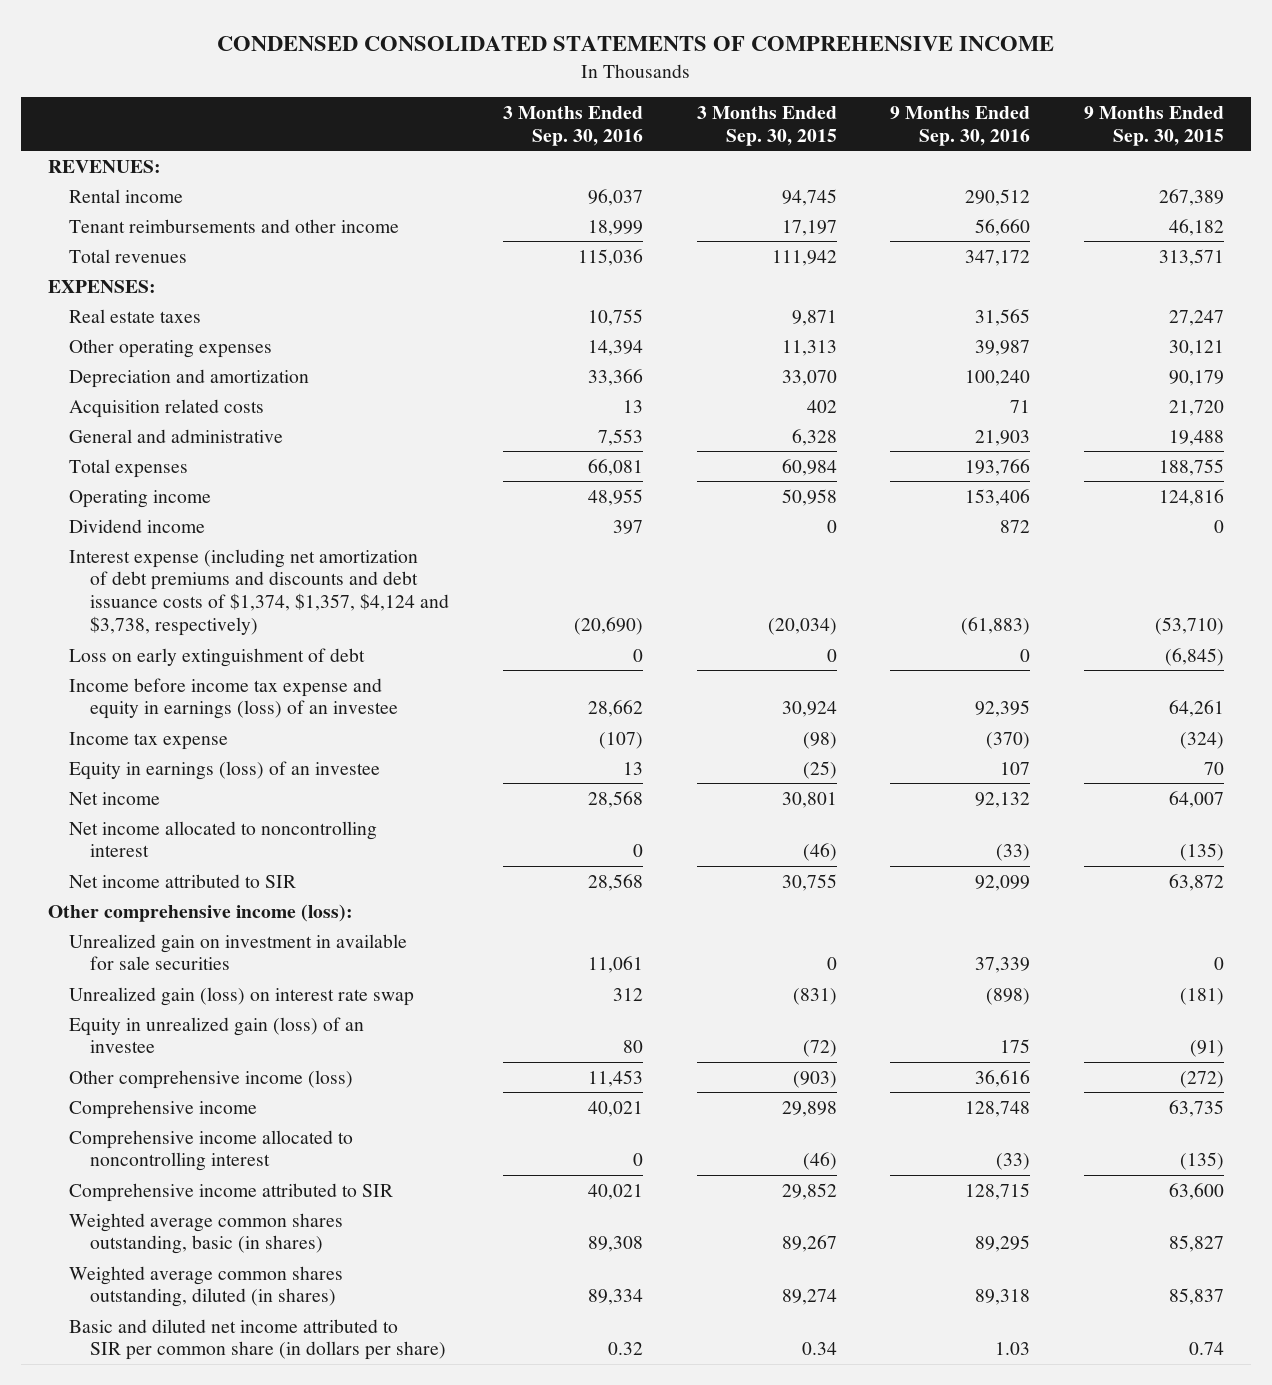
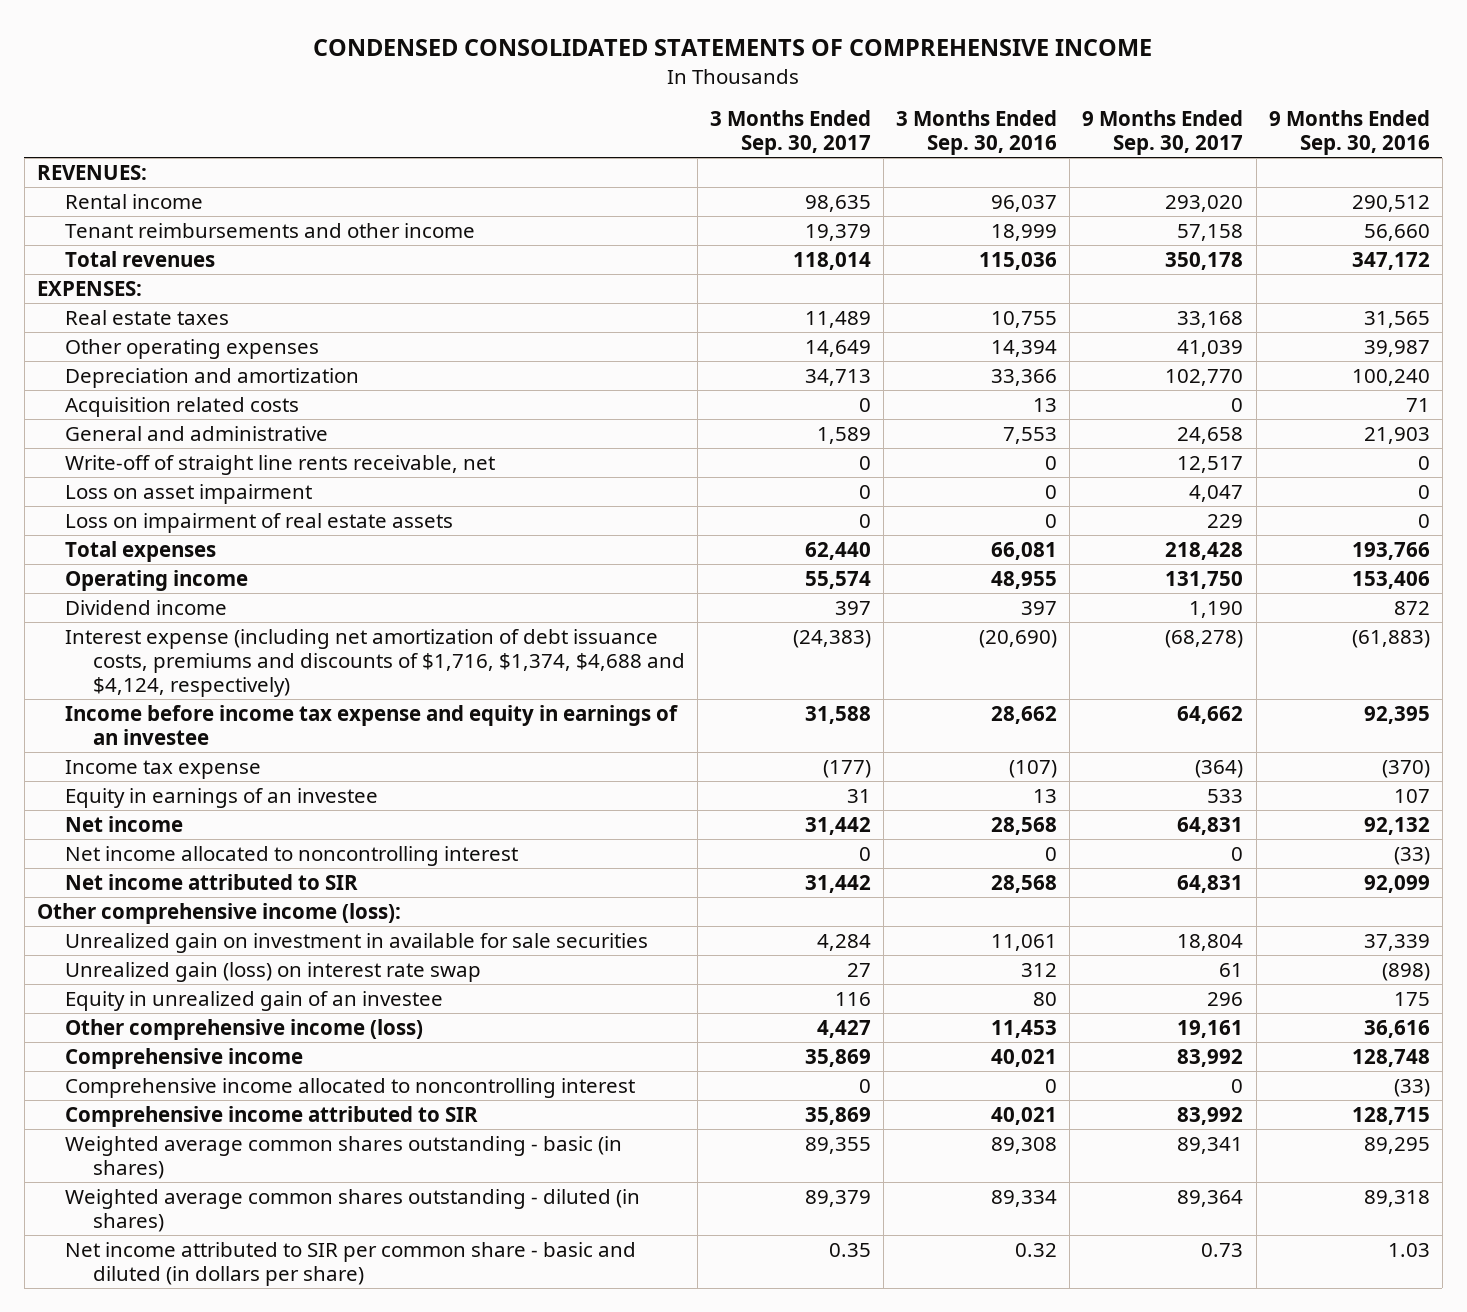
[696,105,837,146] 3 Months Ended Sep. 30, 2015 -> none
[1084,105,1225,146] 9 Months Ended Sep. 30, 2015 -> none
none -> [709,109,871,155] 3 Months Ended Sep. 30, 2017
none -> [1082,109,1244,155] 9 Months Ended Sep. 30, 2017
none -> [64,454,495,475] Write-off of straight line rents receivable, net
none -> [64,483,312,504] Loss on asset impairment
none -> [64,512,453,533] Loss on impairment of real estate assets
[69,647,366,667] Loss on early extinguishment of debt -> none
[69,548,449,636] Interest expense (including net amortization of debt premiums and discounts and debt issuance costs of $1,374, $1,357, $4,124 and $3,738, respectively) -> [64,628,685,698] Interest expense (including net amortization of debt issuance costs, premiums and discounts of $1,716, $1,374, $4,688 and $4,124, respectively)
[69,677,398,720] Income before income tax expense and equity in earnings (loss) of an investee -> [64,704,678,746] Income before income tax expense and equity in earnings of an investee
[69,760,381,780] Equity in earnings (loss) of an investee -> [64,787,378,808] Equity in earnings of an investee
[69,1016,365,1054] Equity in unrealized gain (loss) of an investee -> [64,990,443,1011] Equity in unrealized gain of an investee
[69,1212,344,1255] Weighted average common shares outstanding, basic (in shares) -> [64,1135,622,1180] Weighted average common shares outstanding - basic (in shares)
[69,1265,344,1308] Weighted average common shares outstanding, diluted (in shares) -> [64,1188,640,1233] Weighted average common shares outstanding - diluted (in shares)
[69,1318,446,1361] Basic and diluted net income attributed to SIR per common share (in dollars per share) -> [64,1241,636,1287] Net income attributed to SIR per common share - basic and diluted (in dollars per share)

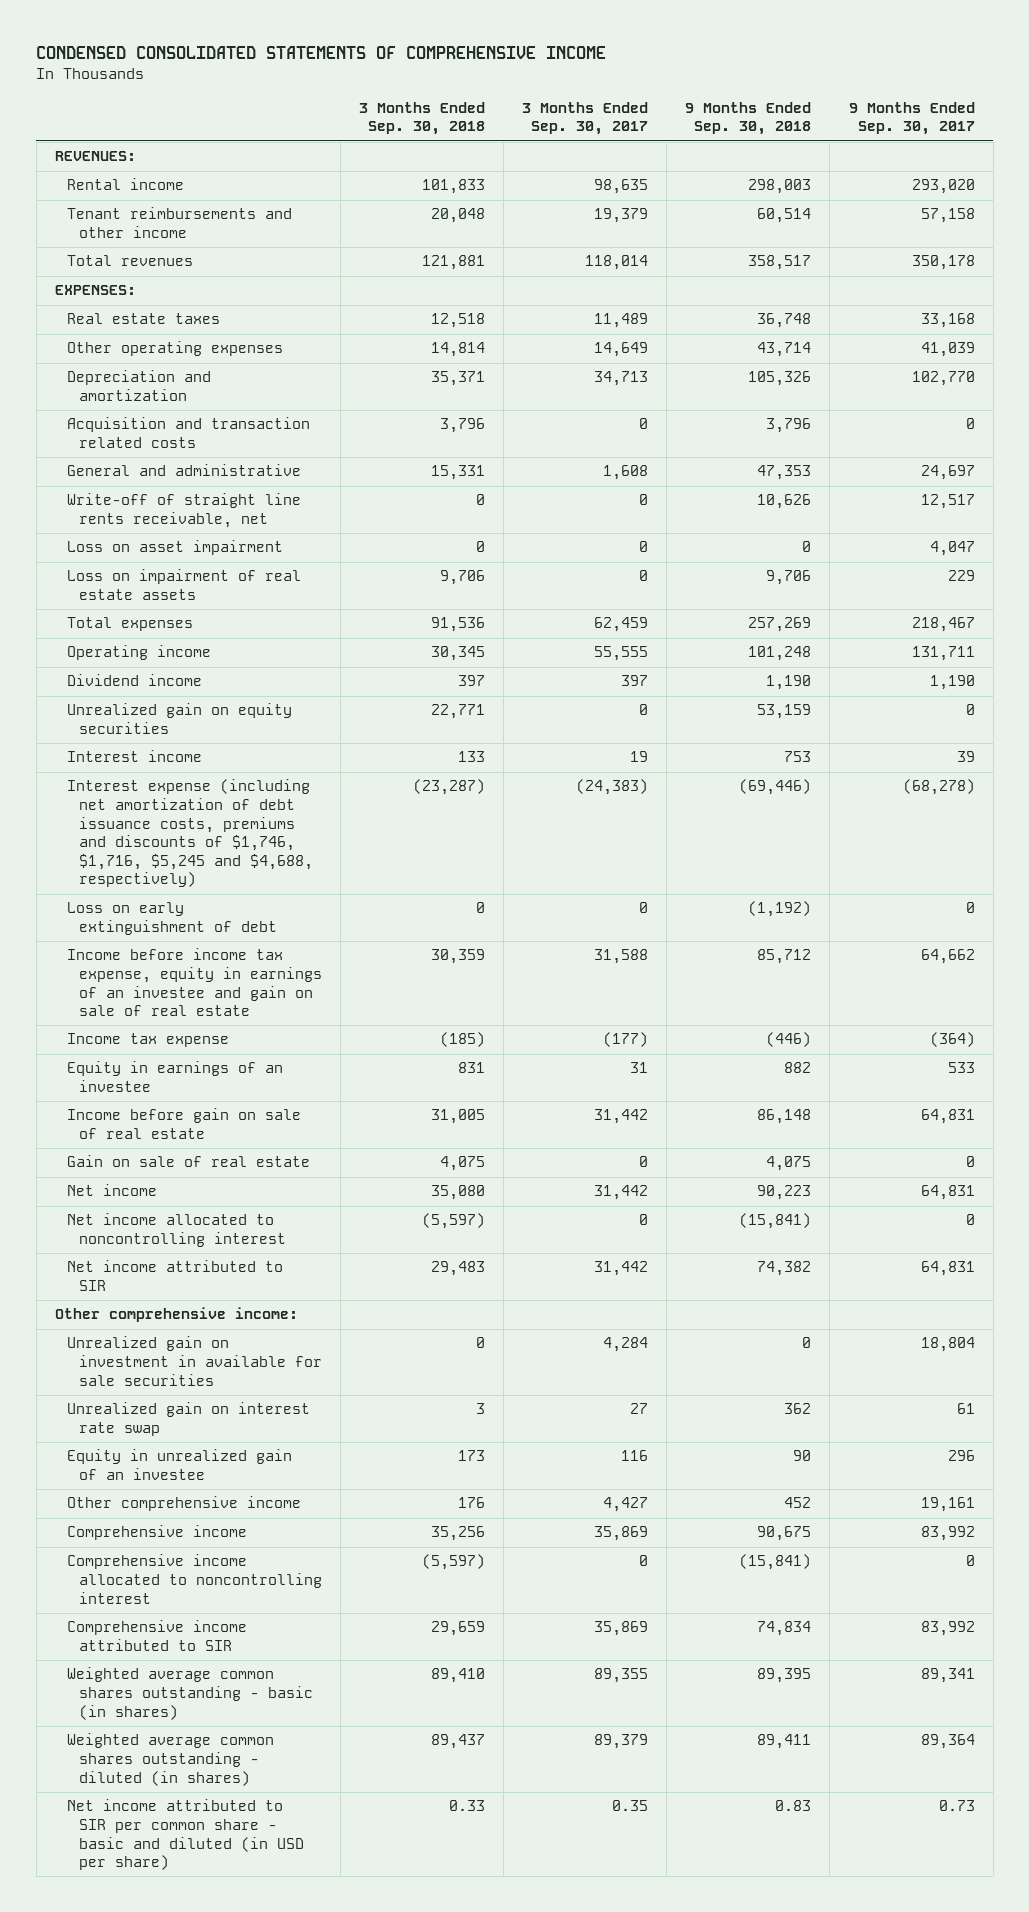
[896,109,1058,155] 3 Months Ended Sep. 30, 2016 -> none
[1268,109,1430,155] 9 Months Ended Sep. 30, 2016 -> none
none -> [359,101,486,136] 3 Months Ended Sep. 30, 2018
none -> [685,101,812,136] 9 Months Ended Sep. 30, 2018
[64,396,299,417] Acquisition related costs -> [66,417,310,449] Acquisition and transaction related costs
[816,426,871,444] 1,589 -> [603,465,649,481] 1,608
[1177,426,1244,444] 24,658 -> [920,465,975,481] 24,697
[804,541,871,560] 62,440 -> [594,617,649,633] 62,459
[1165,541,1244,560] 218,428 -> [911,617,975,633] 218,467
[804,570,871,589] 55,574 -> [594,646,649,662] 55,555
[1165,570,1244,589] 131,750 -> [911,646,975,662] 131,711
none -> [66,703,292,735] Unrealized gain on equity securities
none -> [66,750,202,763] Interest income
[64,628,685,698] Interest expense (including net amortization of debt issuance costs, premiums and discounts of $1,716, $1,374, $4,688 and $4,124, respectively) -> [66,779,314,888] Interest expense (including net amortization of debt issuance costs, premiums and discounts of $1,746, $1,716, $5,245 and $4,688, respectively)
none -> [66,902,278,936] Loss on early extinguishment of debt
[64,704,678,746] Income before income tax expense and equity in earnings of an investee -> [66,948,323,1017] Income before income tax expense, equity in earnings of an investee and gain on sale of real estate
none -> [66,1108,301,1140] Income before gain on sale of real estate
none -> [66,1155,310,1168] Gain on sale of real estate
[37,902,402,924] Other comprehensive income (loss): -> [54,1307,298,1323] Other comprehensive income:
[64,961,481,982] Unrealized gain (loss) on interest rate swap -> [66,1402,310,1437] Unrealized gain on interest rate swap
[64,1018,423,1040] Other comprehensive income (loss) -> [66,1496,301,1512] Other comprehensive income
[64,1241,636,1287] Net income attributed to SIR per common share - basic and diluted (in dollars per share) -> [66,1799,305,1871] Net income attributed to SIR per common share - basic and diluted (in USD per share)

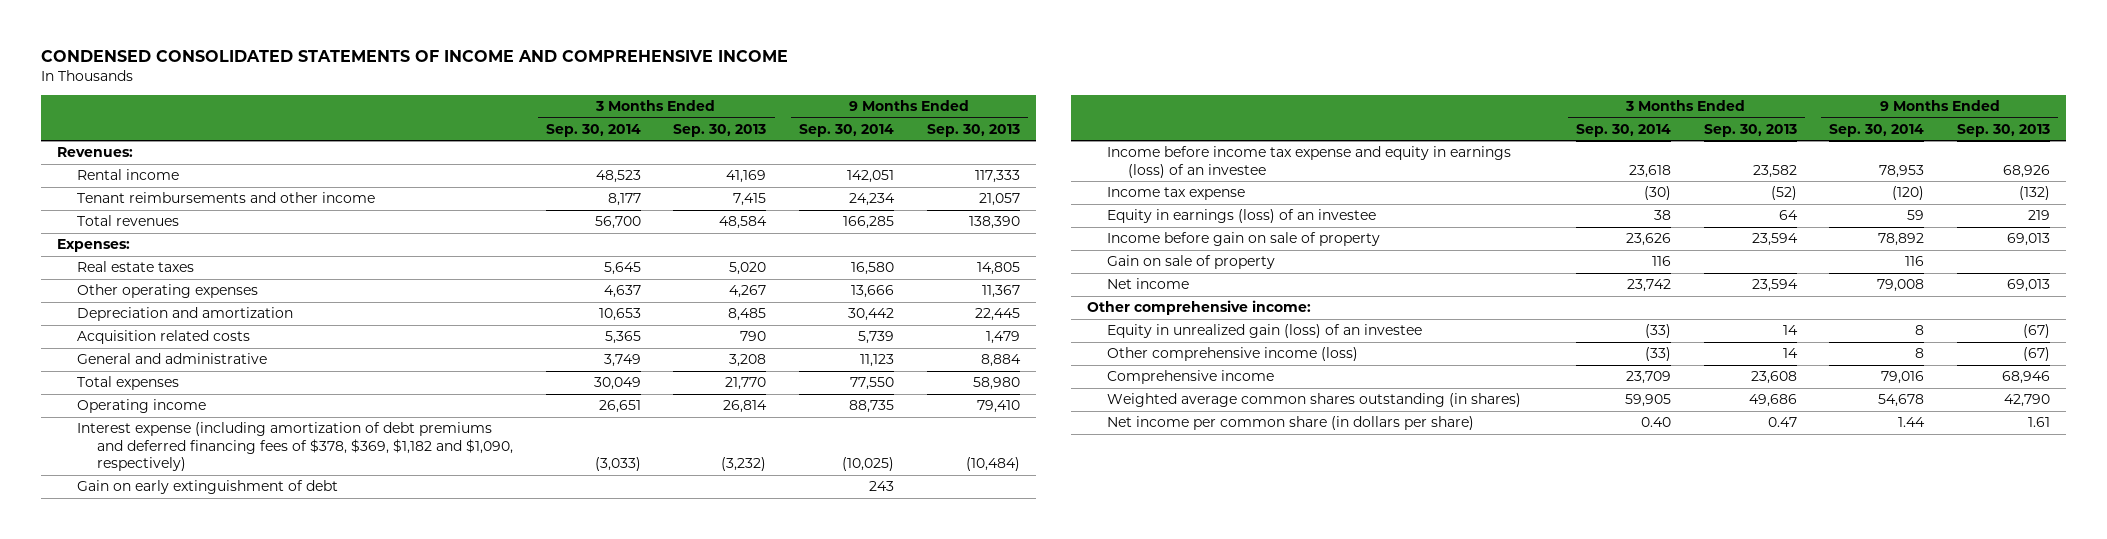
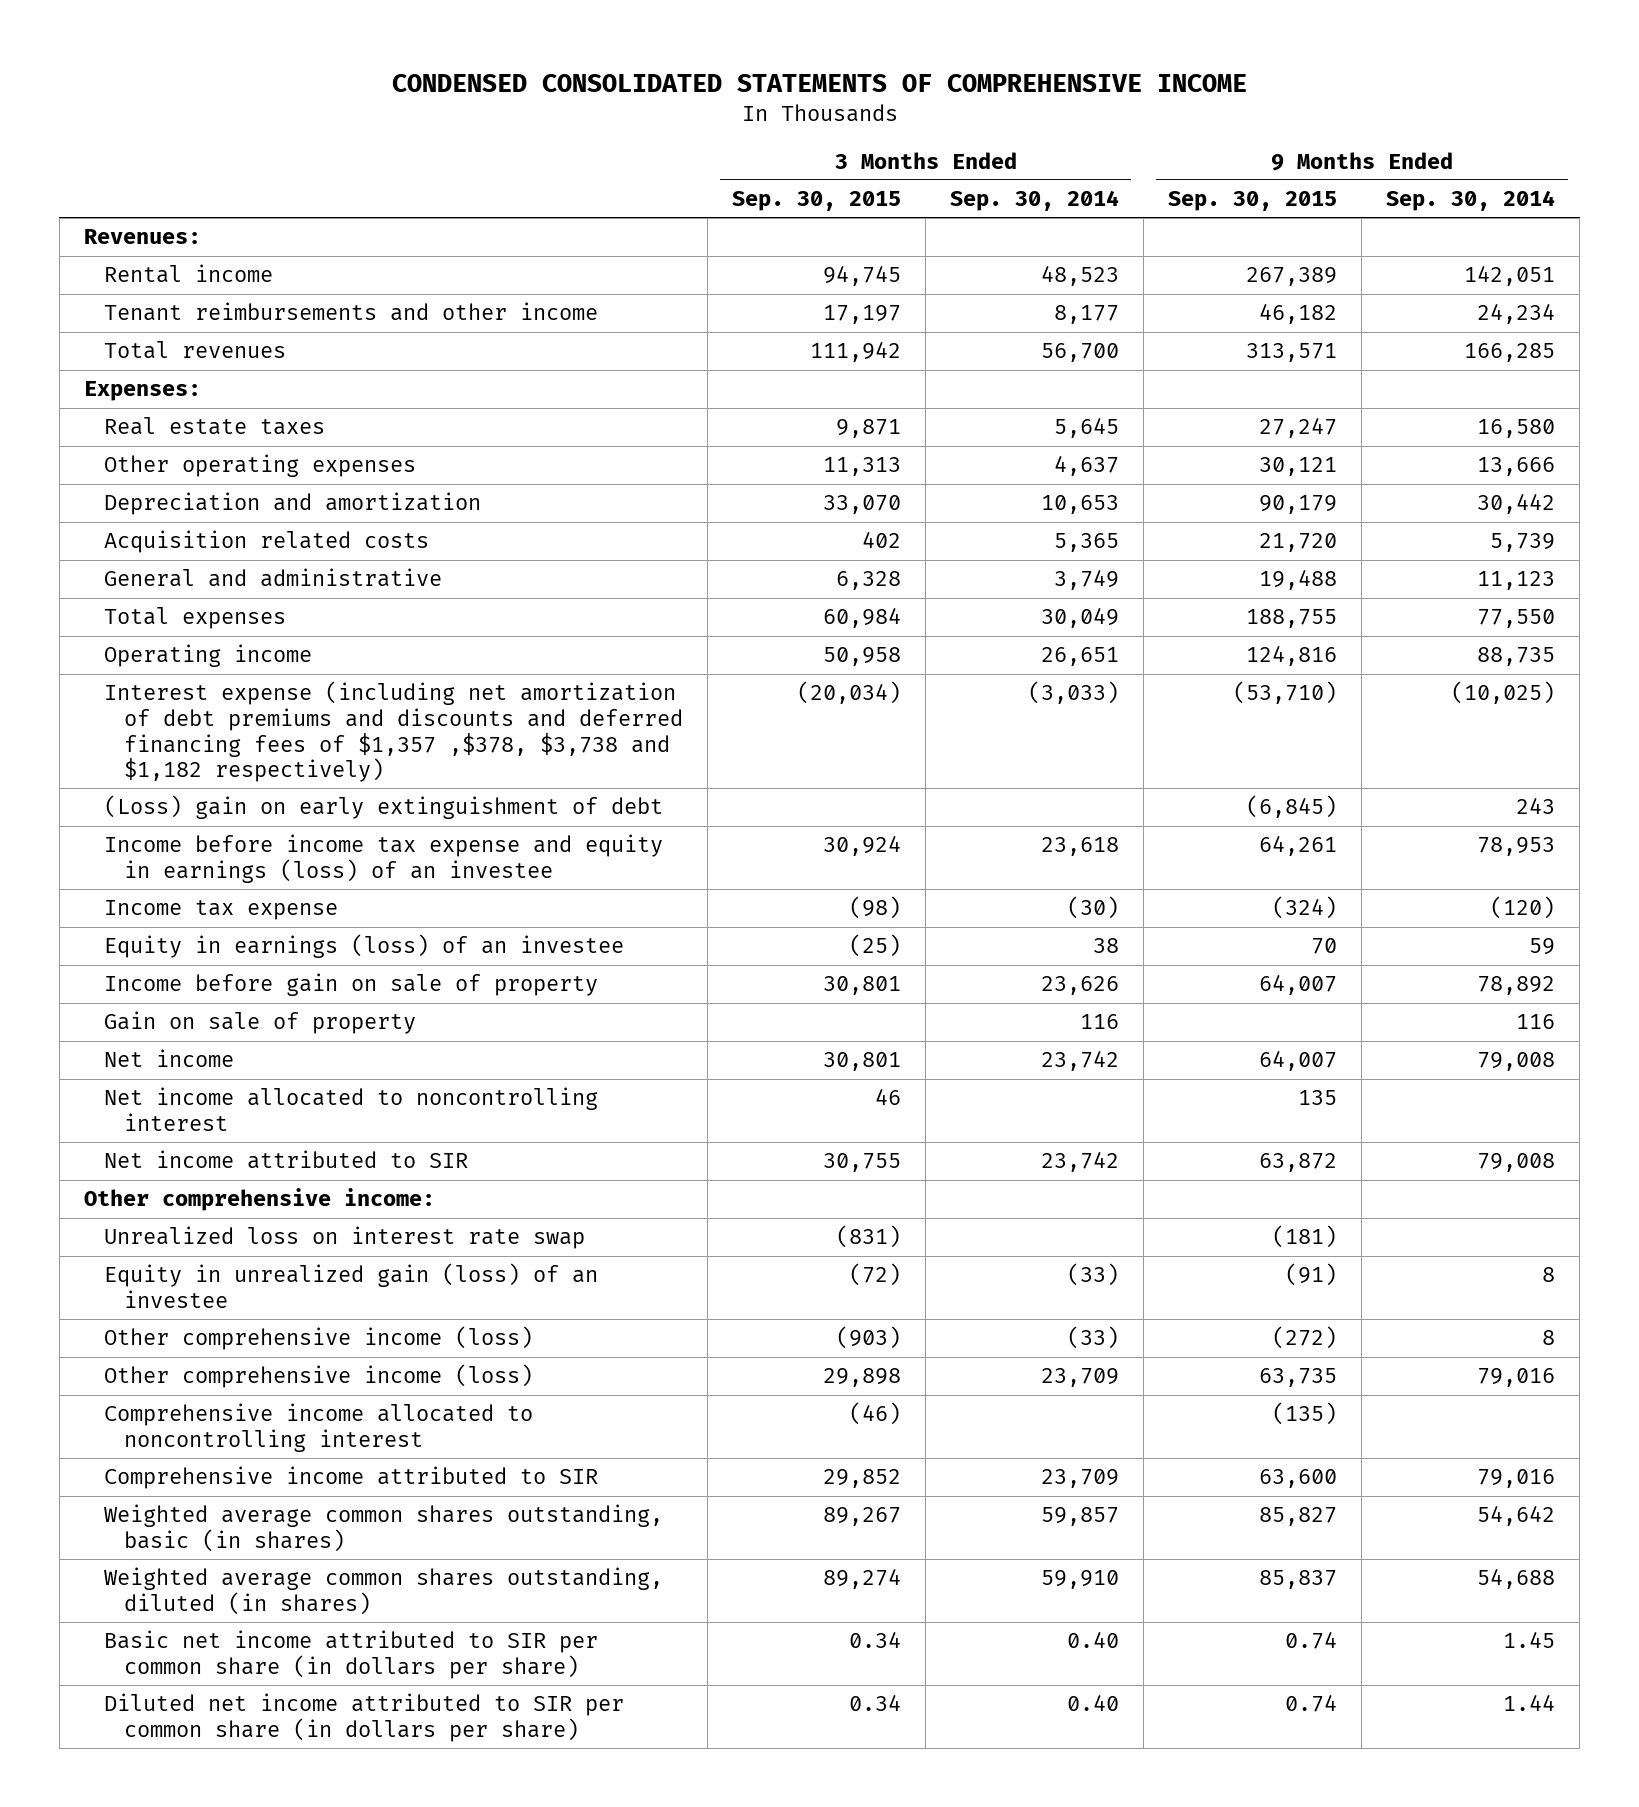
[40,50,788,63] CONDENSED CONSOLIDATED STATEMENTS OF INCOME AND COMPREHENSIVE INCOME -> [391,74,1247,93] CONDENSED CONSOLIDATED STATEMENTS OF COMPREHENSIVE INCOME
[673,123,767,137] Sep. 30, 2013 -> none
[926,123,1020,137] Sep. 30, 2013 -> none
none -> [732,191,902,212] Sep. 30, 2015
none -> [1168,191,1338,212] Sep. 30, 2015
[77,422,514,472] Interest expense (including amortization of debt premiums and deferred financing fees of $378, $369, $1,182 and $1,090, respectively) -> [103,681,683,783] Interest expense (including net amortization of debt premiums and discounts and deferred financing fees of $1,357 ,$378, $3,738 and $1,182 respectively)
[77,480,339,495] Gain on early extinguishment of debt -> [103,795,663,820] (Loss) gain on early extinguishment of debt
none -> [103,1087,598,1131] Net income allocated to noncontrolling interest
none -> [103,1150,468,1170] Net income attributed to SIR
none -> [103,1226,585,1250] Unrealized loss on interest rate swap
none -> [103,1364,533,1389] Other comprehensive income (loss)
none -> [103,1403,533,1452] Comprehensive income allocated to noncontrolling interest
[1107,370,1275,385] Comprehensive income -> [103,1466,598,1490] Comprehensive income attributed to SIR
[1107,393,1522,408] Weighted average common shares outstanding (in shares) -> [103,1504,663,1552] Weighted average common shares outstanding, basic (in shares)
[1625,394,1672,408] 59,905 -> [1041,1507,1120,1527] 59,857
[1878,394,1925,408] 54,678 -> [1477,1506,1556,1527] 54,642
none -> [103,1567,663,1615] Weighted average common shares outstanding, diluted (in shares)
[1107,416,1475,431] Net income per common share (in dollars per share) -> [103,1630,598,1679] Basic net income attributed to SIR per common share (in dollars per share)
[1898,417,1926,428] 1.44 -> [1503,1632,1556,1649] 1.45
none -> [103,1693,624,1742] Diluted net income attributed to SIR per common share (in dollars per share)

